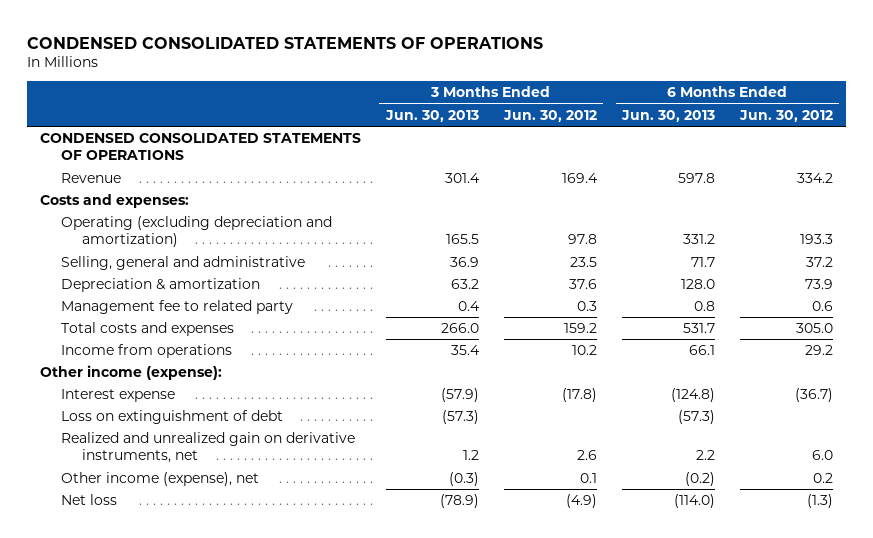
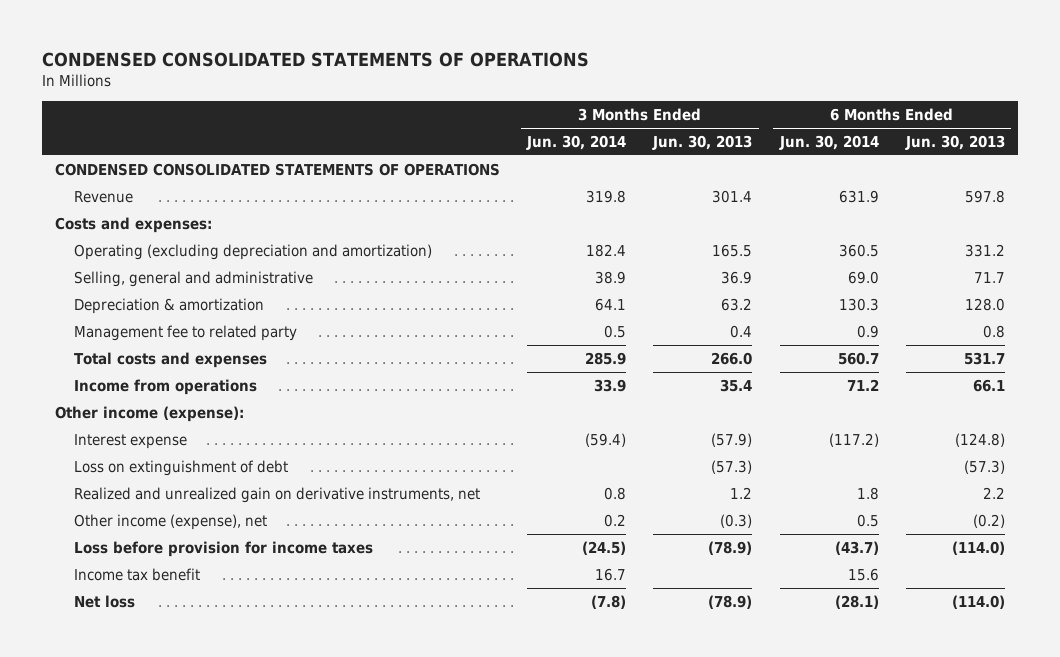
[502,109,597,122] Jun. 30, 2012 -> none
[739,109,834,122] Jun. 30, 2012 -> none
none -> [526,135,627,151] Jun. 30, 2014
none -> [778,135,879,151] Jun. 30, 2014
none -> [73,540,373,557] Loss before provision for income taxes
none -> [73,567,200,581] Income tax benefit

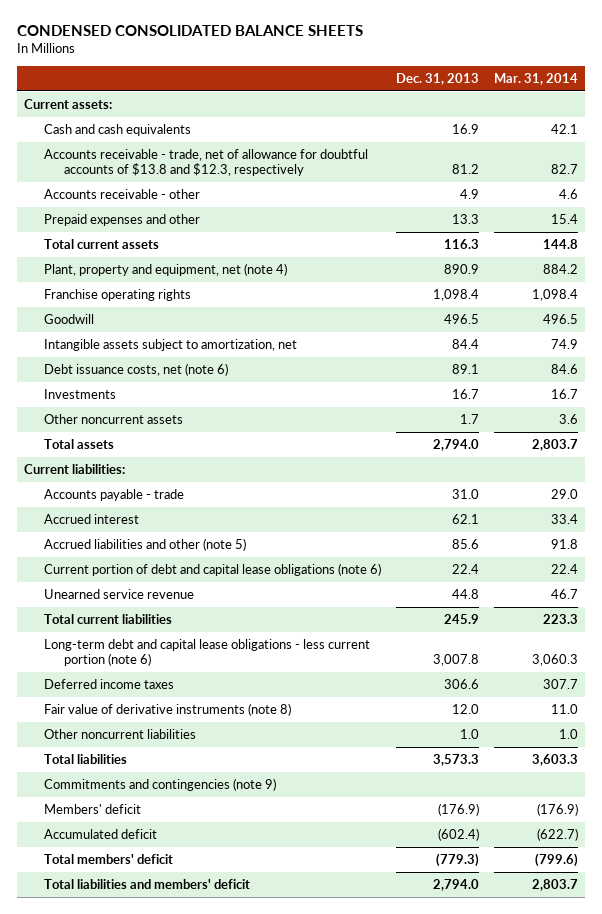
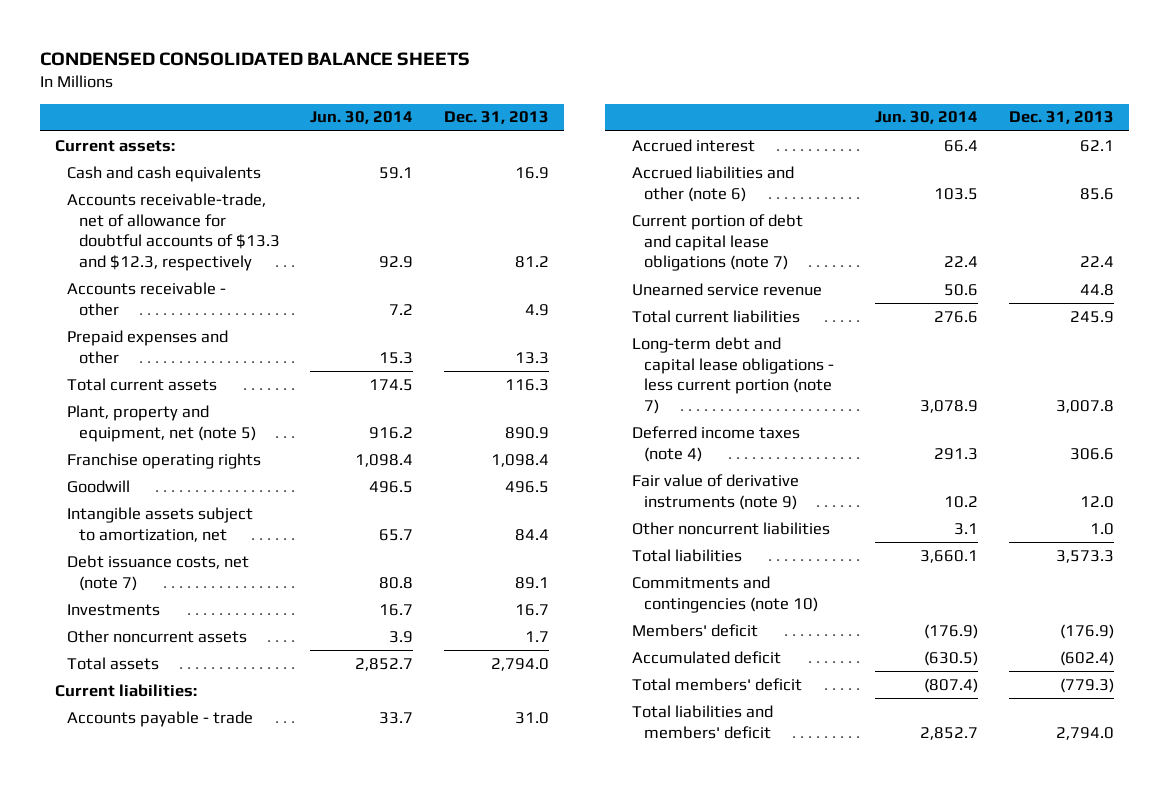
[493,73,578,86] Mar. 31, 2014 -> none
none -> [310,111,414,125] Jun. 30, 2014
[44,148,369,177] Accounts receivable - trade, net of allowance for doubtful accounts of $13.8 and $12.3, respectively -> [66,192,280,272] Accounts receivable-trade, net of allowance for doubtful accounts of $13.3 and $12.3, respectively
[44,262,288,276] Plant, property and equipment, net (note 4) -> [66,404,256,442] Plant, property and equipment, net (note 5)
[44,362,229,376] Debt issuance costs, net (note 6) -> [66,554,249,591] Debt issuance costs, net (note 7)
[44,537,247,551] Accrued liabilities and other (note 5) -> [632,165,795,202] Accrued liabilities and other (note 6)
[44,562,382,576] Current portion of debt and capital lease obligations (note 6) -> [632,213,804,272] Current portion of debt and capital lease obligations (note 7)
[44,638,371,667] Long-term debt and capital lease obligations - less current portion (note 6) -> [632,336,834,415] Long-term debt and capital lease obligations - less current portion (note 7)
[44,678,175,689] Deferred income taxes -> [632,425,801,462] Deferred income taxes (note 4)
[44,702,292,716] Fair value of derivative instruments (note 8) -> [632,473,800,510] Fair value of derivative instruments (note 9)
[44,777,277,791] Commitments and contingencies (note 9) -> [632,575,818,613] Commitments and contingencies (note 10)

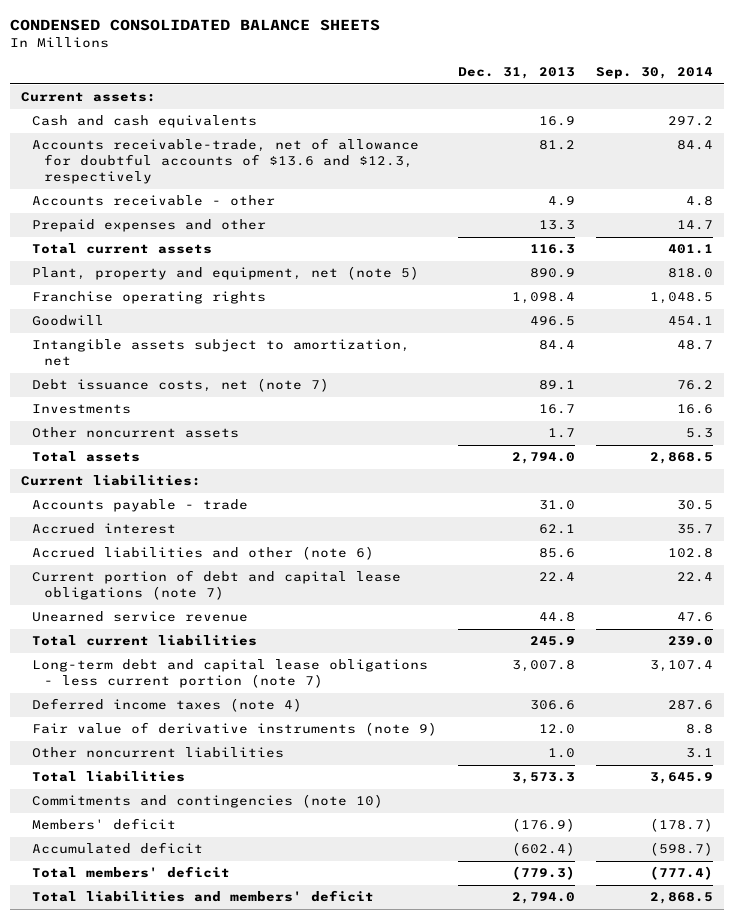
[310,111,414,125] Jun. 30, 2014 -> none
none -> [596,67,714,80] Sep. 30, 2014
[66,192,280,272] Accounts receivable-trade, net of allowance for doubtful accounts of $13.3 and $12.3, respectively -> [32,138,420,184] Accounts receivable-trade, net of allowance for doubtful accounts of $13.6 and $12.3, respectively

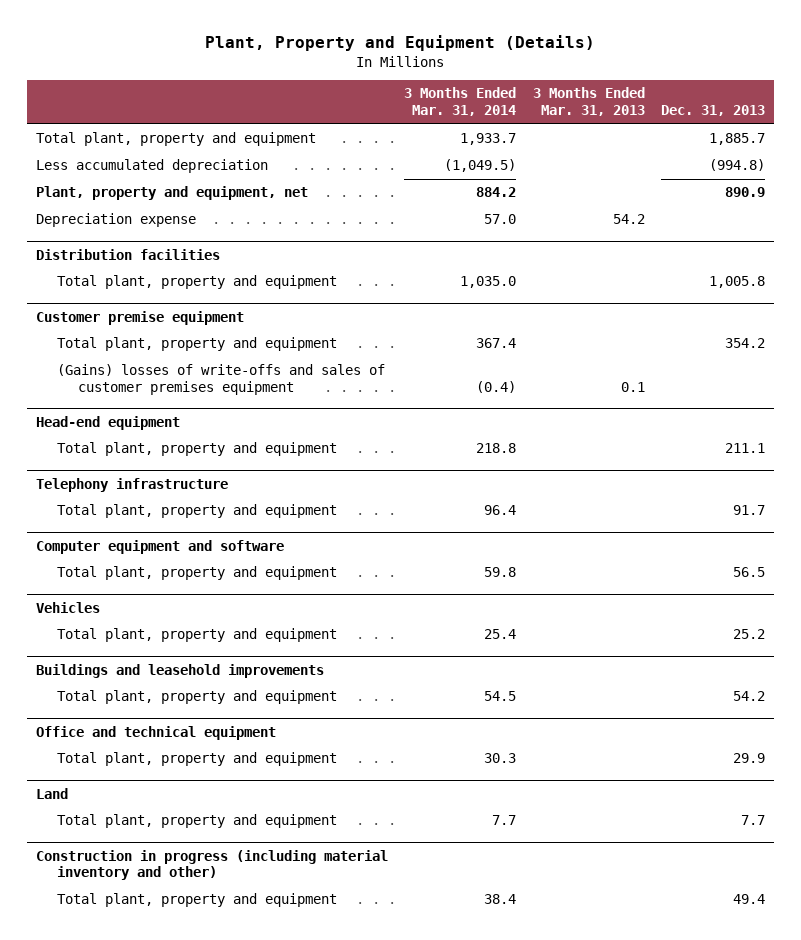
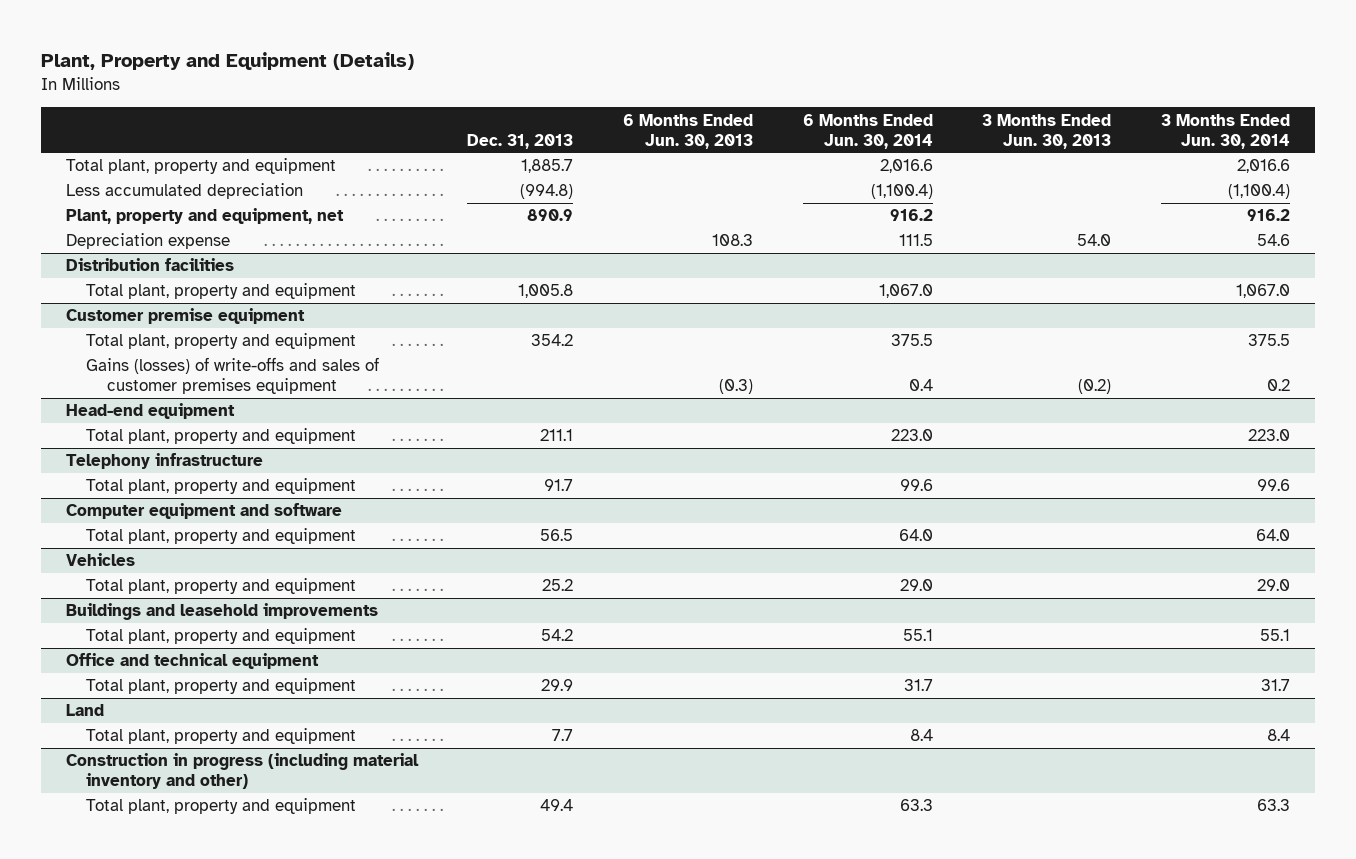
[404,87,517,117] 3 Months Ended Mar. 31, 2014 -> none
[532,87,645,117] 3 Months Ended Mar. 31, 2013 -> none
none -> [623,113,754,149] 6 Months Ended Jun. 30, 2013
none -> [802,113,933,149] 6 Months Ended Jun. 30, 2014
none -> [982,113,1112,149] 3 Months Ended Jun. 30, 2013
none -> [1160,113,1290,149] 3 Months Ended Jun. 30, 2014
[56,364,385,396] (Gains) losses of write-offs and sales of customer premises equipment -> [86,357,380,395] Gains (losses) of write-offs and sales of customer premises equipment

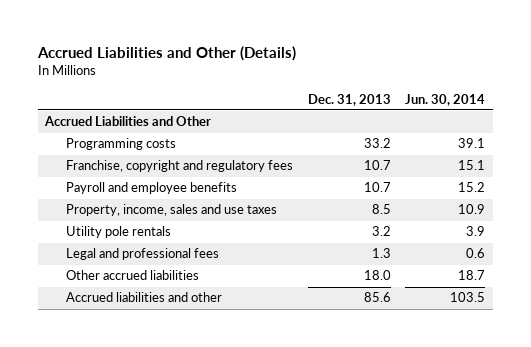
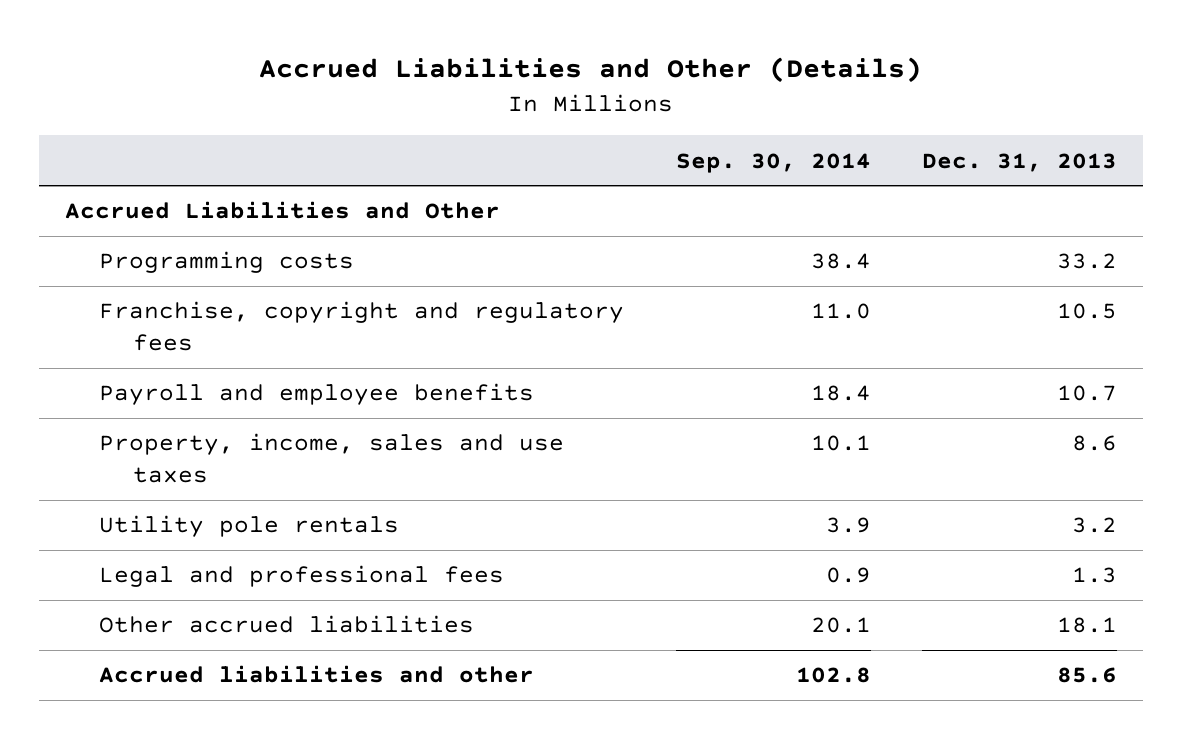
[405,93,486,106] Jun. 30, 2014 -> none
none -> [675,152,871,173] Sep. 30, 2014
[363,160,391,171] 10.7 -> [1057,303,1118,320] 10.5
[371,204,391,215] 8.5 -> [1072,435,1118,452] 8.6
[363,270,391,281] 18.0 -> [1057,617,1118,634] 18.1

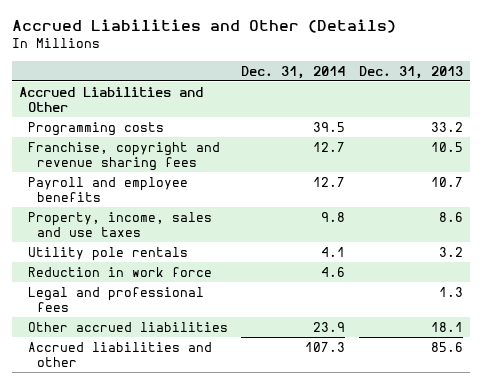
[675,152,871,173] Sep. 30, 2014 -> none
none -> [241,65,346,79] Dec. 31, 2014
[98,301,624,352] Franchise, copyright and regulatory fees -> [27,141,220,171] Franchise, copyright and revenue sharing fees
none -> [27,266,212,277] Reduction in work force

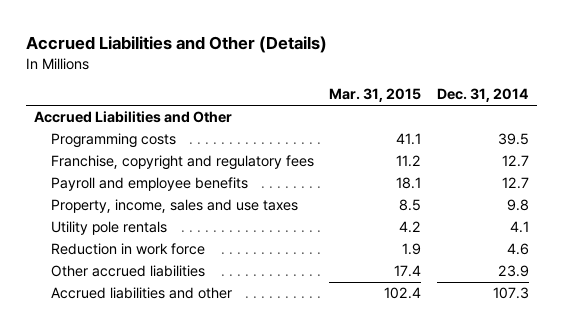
[358,65,463,79] Dec. 31, 2013 -> none
none -> [329,88,422,103] Mar. 31, 2015
[27,141,220,171] Franchise, copyright and revenue sharing fees -> [50,155,314,171] Franchise, copyright and regulatory fees
[27,286,204,312] Legal and professional fees -> none

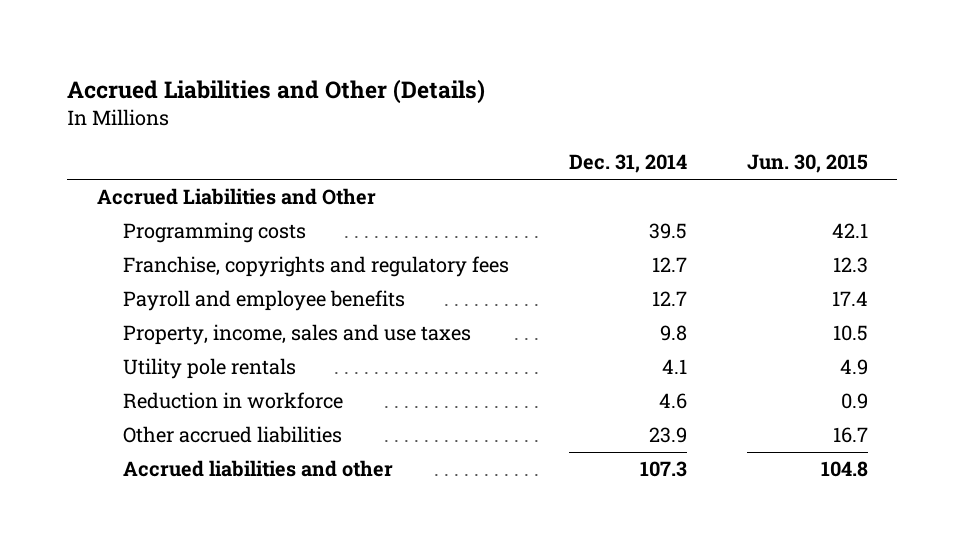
[329,88,422,103] Mar. 31, 2015 -> none
none -> [746,154,868,174] Jun. 30, 2015
[50,155,314,171] Franchise, copyright and regulatory fees -> [123,256,510,278] Franchise, copyrights and regulatory fees
[50,243,205,256] Reduction in work force -> [123,392,344,410] Reduction in workforce

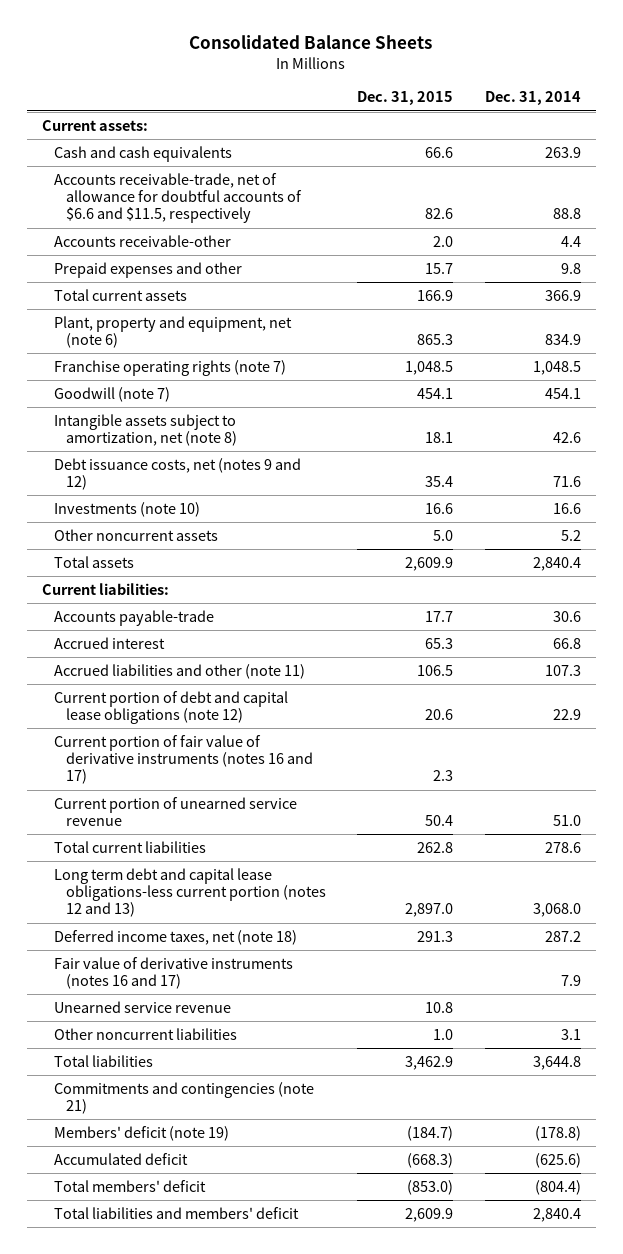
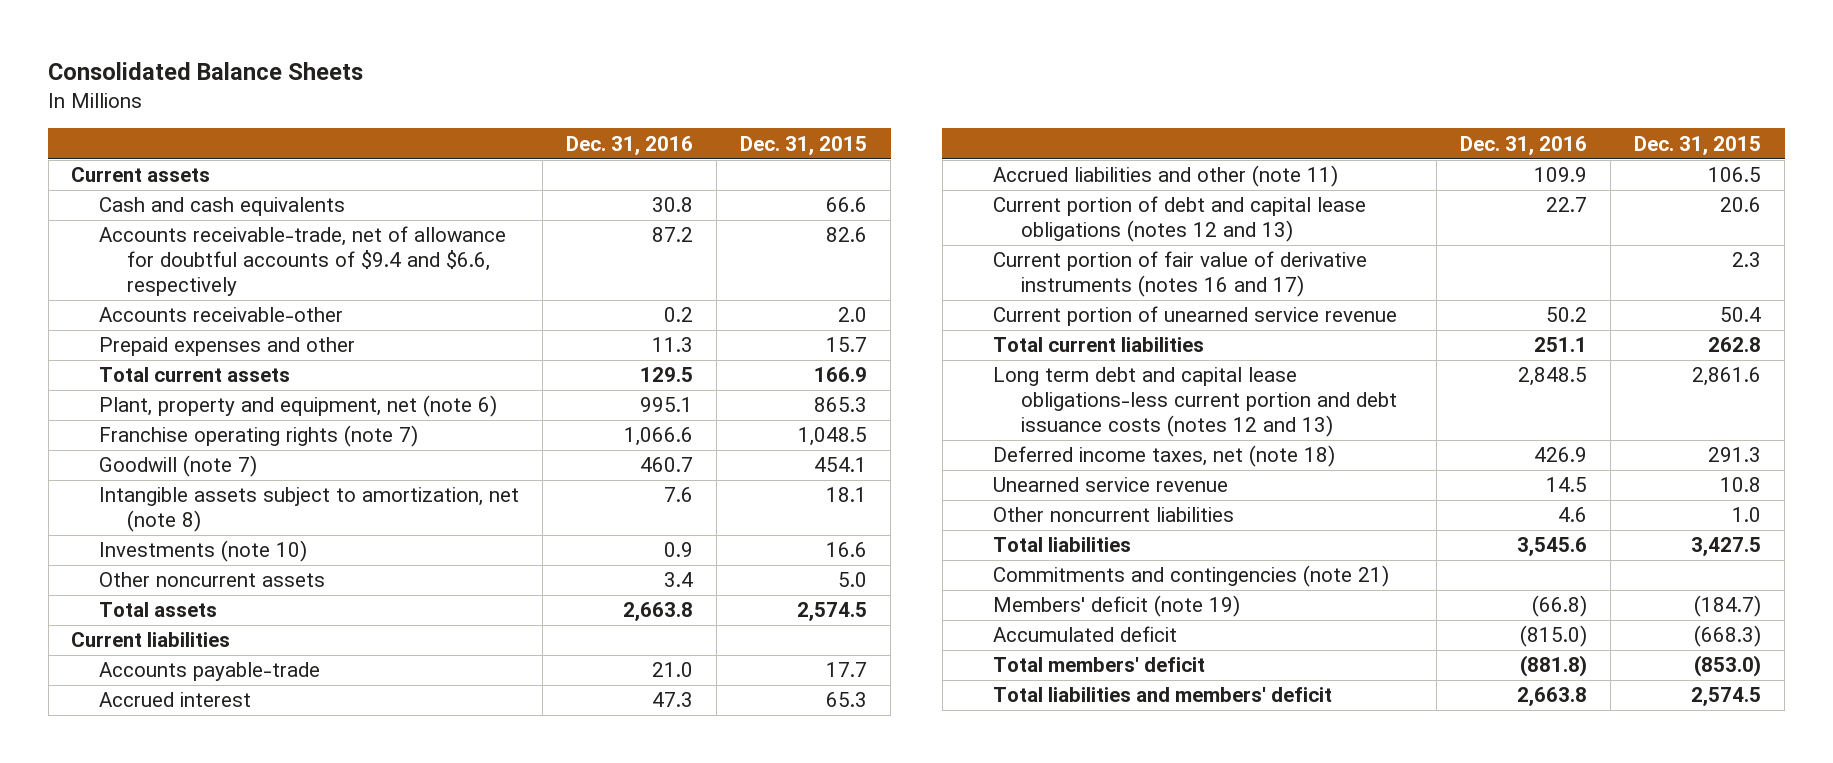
[484,91,581,106] Dec. 31, 2014 -> none
none -> [566,135,694,155] Dec. 31, 2016
[42,119,149,131] Current assets: -> [71,167,211,183] Current assets
[54,172,302,224] Accounts receivable-trade, net of allowance for doubtful accounts of $6.6 and $11.5, respectively -> [99,226,507,297] Accounts receivable-trade, net of allowance for doubtful accounts of $9.4 and $6.6, respectively
[54,457,302,491] Debt issuance costs, net (notes 9 and 12) -> none
[405,556,454,571] 2,609.9 -> [797,602,868,622] 2,574.5
[42,582,170,595] Current liabilities: -> [71,632,231,648] Current liabilities
[54,690,289,725] Current portion of debt and capital lease obligations (note 12) -> [993,196,1367,243] Current portion of debt and capital lease obligations (notes 12 and 13)
[54,867,326,918] Long term debt and capital lease obligations-less current portion (notes 12 and 13) -> [993,367,1398,438] Long term debt and capital lease obligations-less current portion and debt issuance costs (notes 12 and 13)
[405,903,454,918] 2,897.0 -> [1692,367,1762,387] 2,861.6
[54,956,294,990] Fair value of derivative instruments (notes 16 and 17) -> none
[405,1055,454,1070] 3,462.9 -> [1691,537,1762,557] 3,427.5
[405,1207,454,1222] 2,609.9 -> [1691,687,1762,707] 2,574.5

